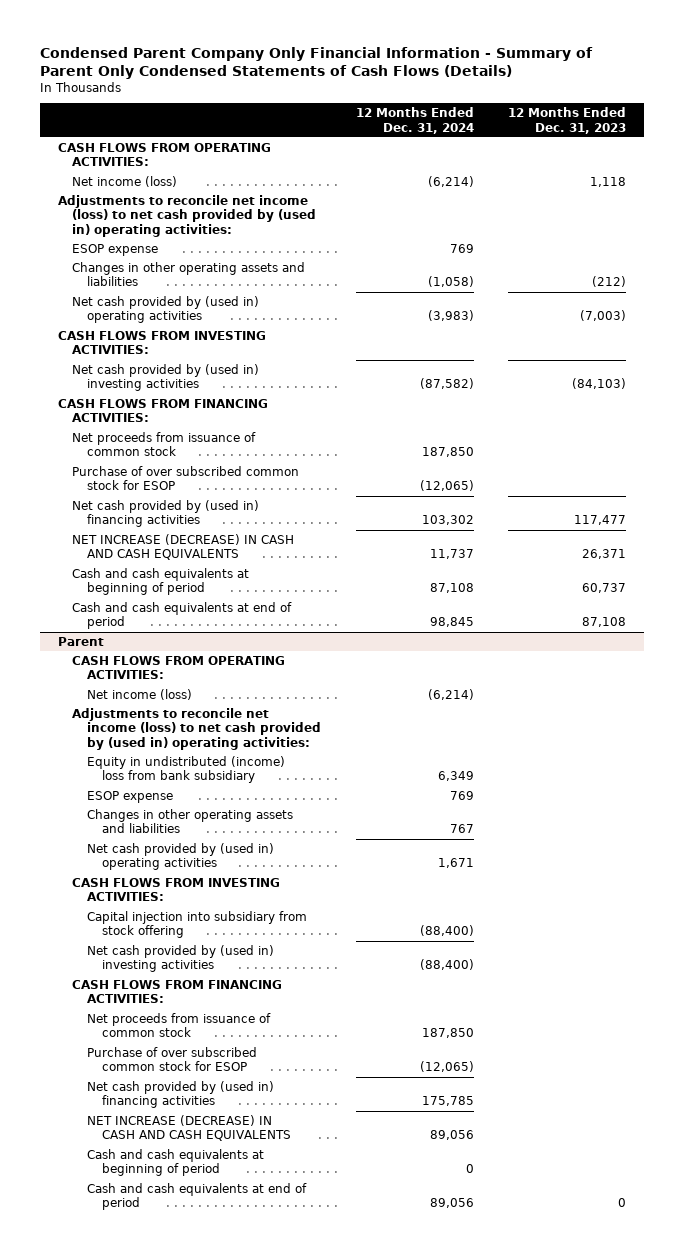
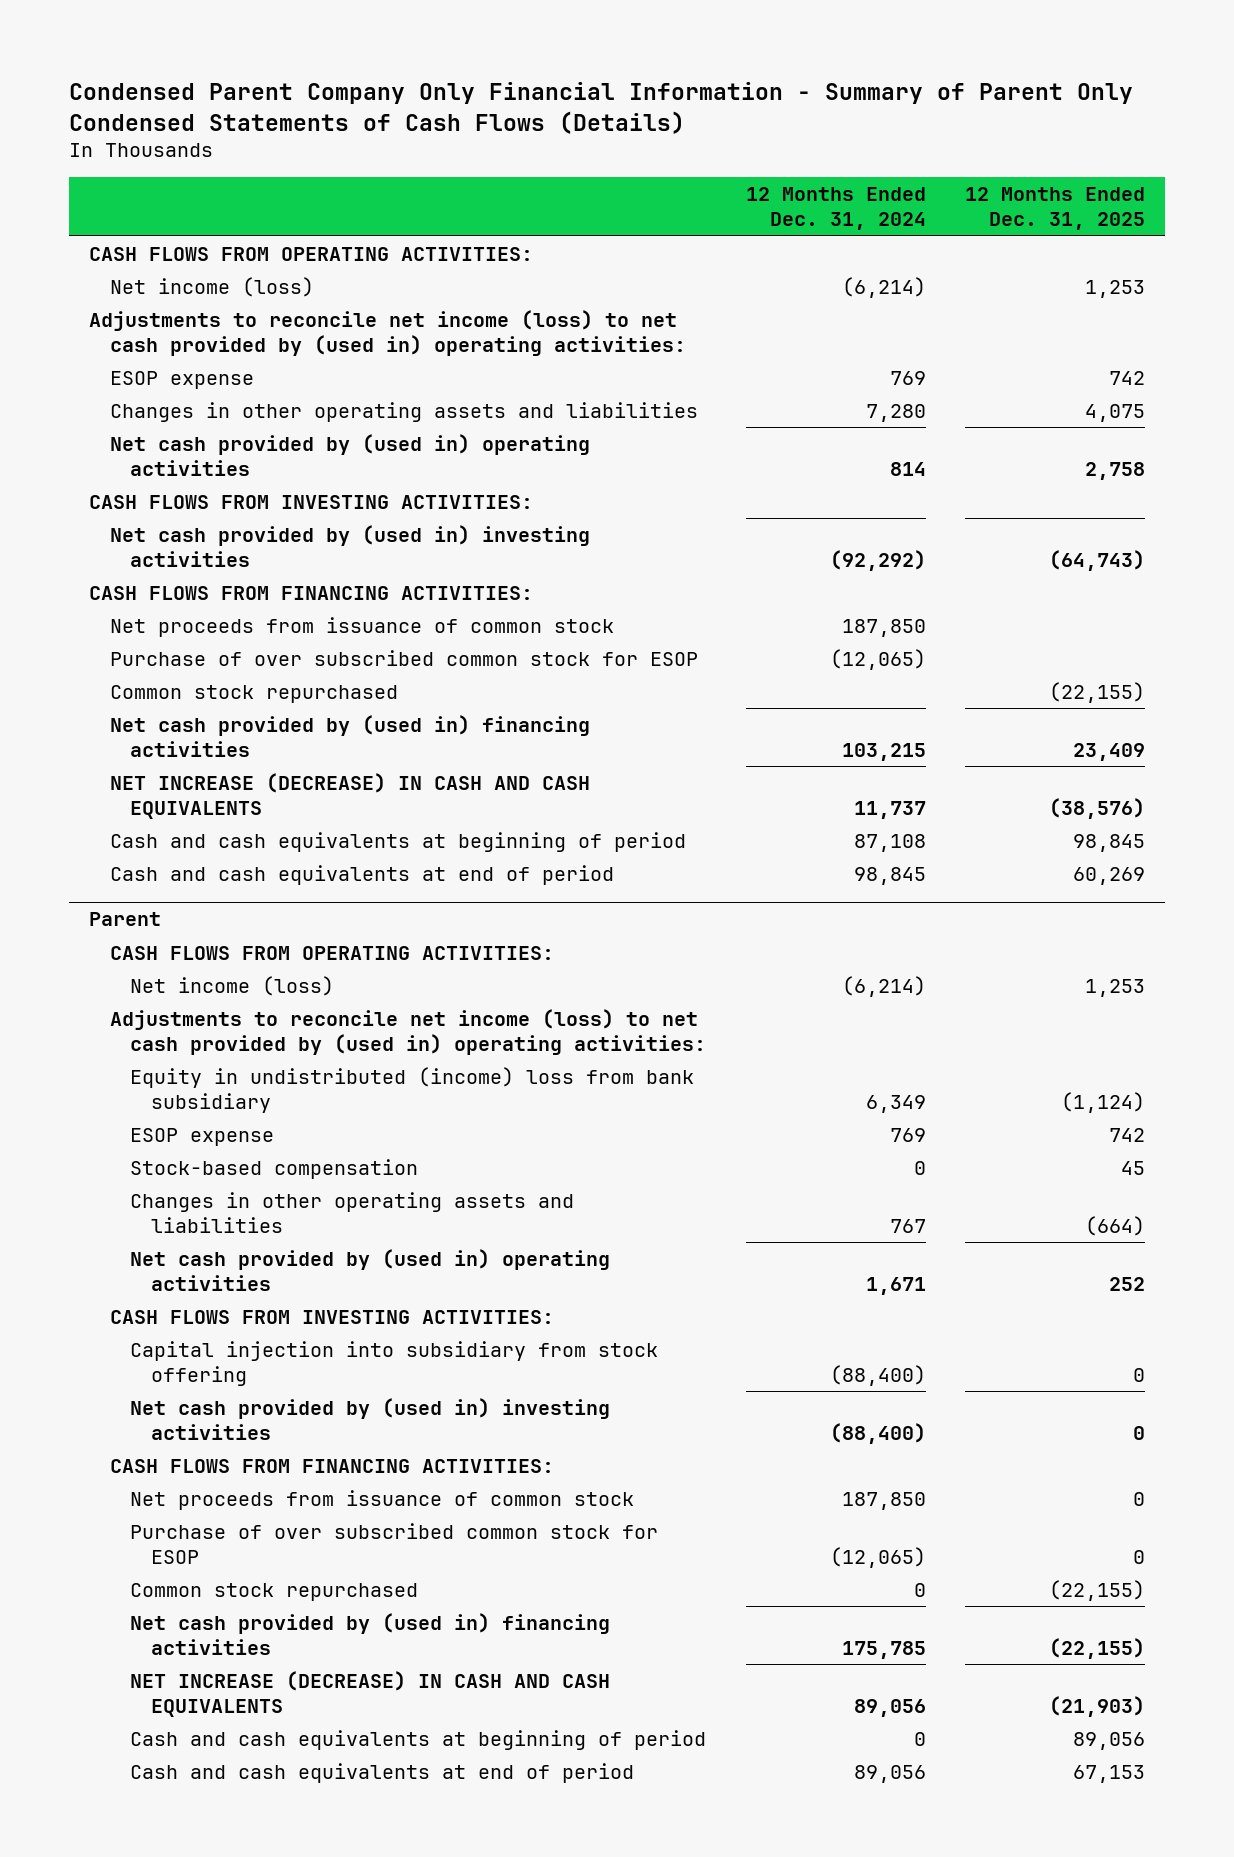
[508,107,627,134] 12 Months Ended Dec. 31, 2023 -> none
none -> [965,186,1146,231] 12 Months Ended Dec. 31, 2025
[427,276,474,288] (1,058) -> [865,403,926,422] 7,280
[427,310,474,322] (3,983) -> [889,462,926,477] 814
[419,378,474,390] (87,582) -> [829,550,926,572] (92,292)
none -> [109,684,398,703] Common stock repurchased
[421,515,474,526] 103,302 -> [841,743,926,762] 103,215
none -> [130,1158,419,1179] Stock-based compensation
none -> [130,1582,419,1601] Common stock repurchased

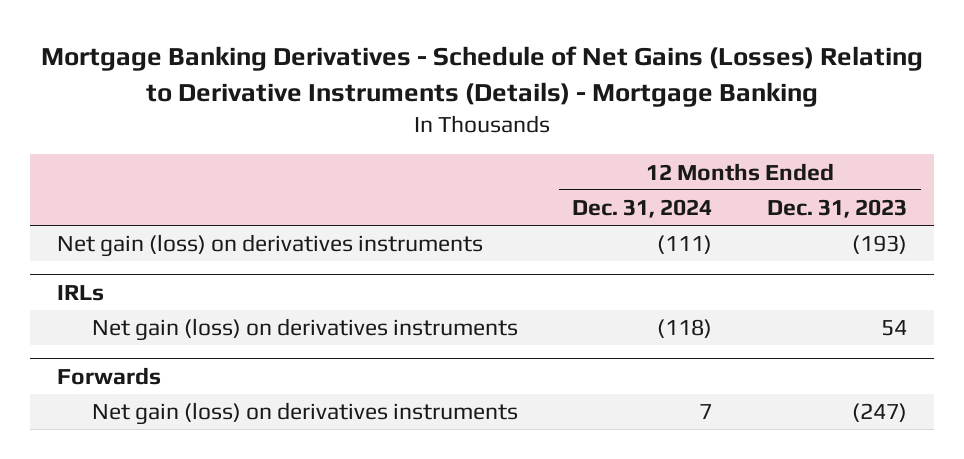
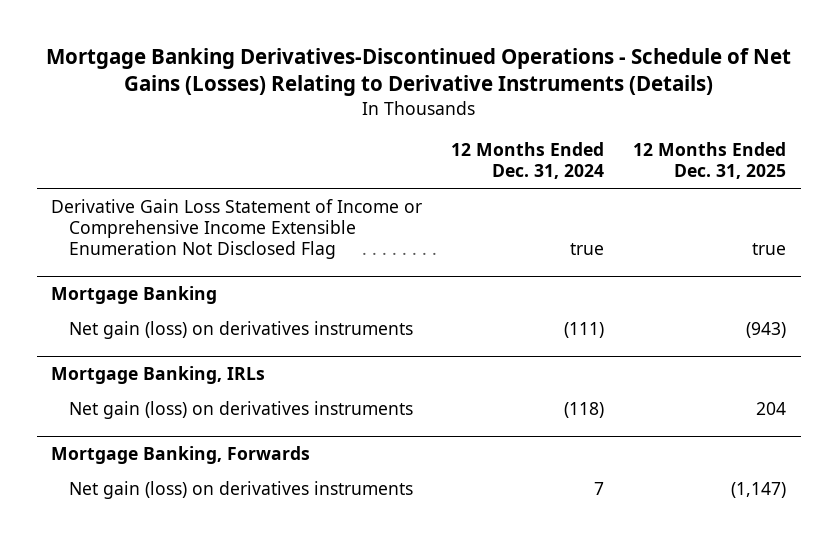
[41,46,924,107] Mortgage Banking Derivatives - Schedule of Net Gains (Losses) Relating to Derivative Instruments (Details) - Mortgage Banking -> [45,47,791,97] Mortgage Banking Derivatives-Discontinued Operations - Schedule of Net Gains (Losses) Relating to Derivative Instruments (Details)
[766,198,907,218] Dec. 31, 2023 -> none
none -> [633,142,787,180] 12 Months Ended Dec. 31, 2025
none -> [51,198,423,259] Derivative Gain Loss Statement of Income or Comprehensive Income Extensible Enumeration Not Disclosed Flag
none -> [51,286,218,305] Mortgage Banking
[57,284,105,301] IRLs -> none
none -> [51,366,266,385] Mortgage Banking, IRLs
[57,366,162,385] Forwards -> none
none -> [51,446,311,465] Mortgage Banking, Forwards

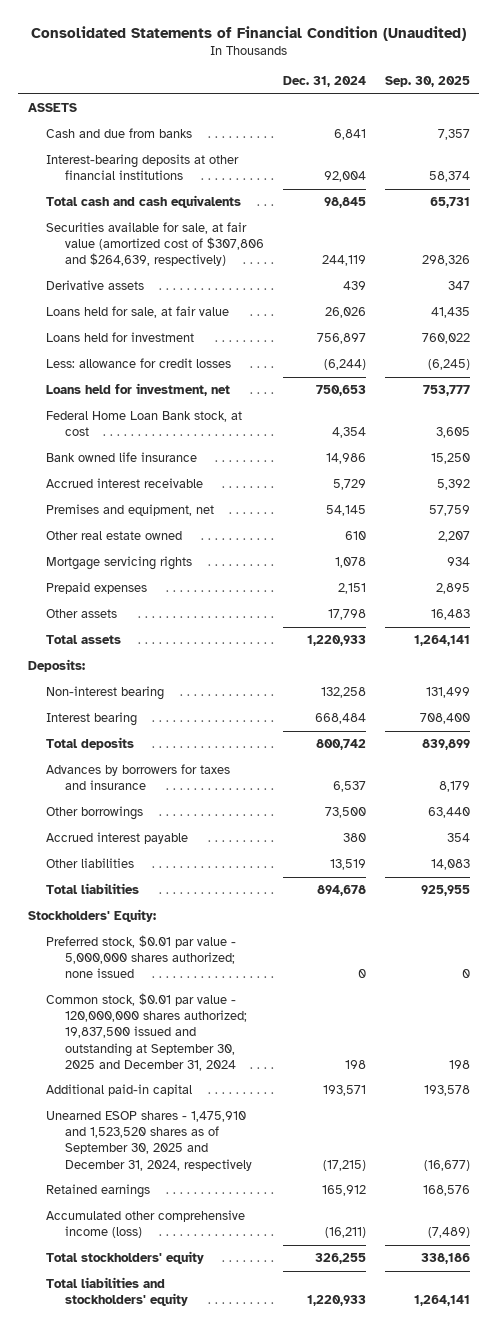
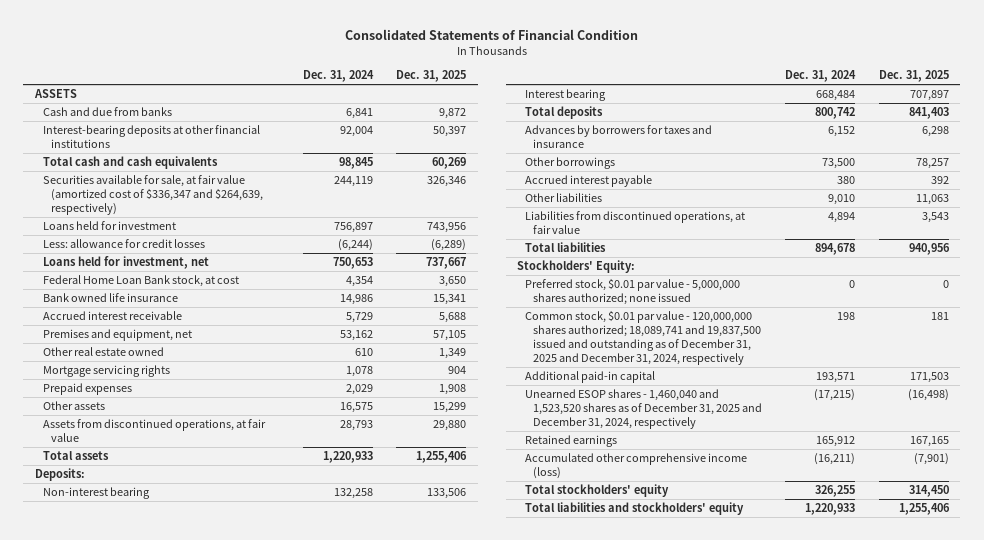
[30,25,466,41] Consolidated Statements of Financial Condition (Unaudited) -> [344,29,638,41] Consolidated Statements of Financial Condition
[384,76,470,88] Sep. 30, 2025 -> none
none -> [396,70,467,83] Dec. 31, 2025
[46,280,145,291] Derivative assets -> none
[46,306,230,319] Loans held for sale, at fair value -> none
[46,222,265,267] Securities available for sale, at fair value (amortized cost of $307,806 and $264,639, respectively) -> [42,174,263,216] Securities available for sale, at fair value (amortized cost of $336,347 and $264,639, respectively)
[326,505,367,517] 54,145 -> [339,329,373,341] 53,162
[338,583,367,595] 2,151 -> [345,383,373,395] 2,029
[328,609,367,621] 17,798 -> [339,401,373,413] 16,575
none -> [42,418,266,443] Assets from discontinued operations, at fair value
[333,781,367,793] 6,537 -> [828,125,856,137] 6,152
[330,859,367,871] 13,519 -> [828,193,856,205] 9,010
none -> [525,210,746,235] Liabilities from discontinued operations, at fair value
[46,993,248,1071] Common stock, $0.01 par value - 120,000,000 shares authorized; 19,837,500 issued and outstanding at September 30, 2025 and December 31, 2024 -> [525,309,761,366] Common stock, $0.01 par value - 120,000,000 shares authorized; 18,089,741 and 19,837,500 issued and outstanding as of December 31, 2025 and December 31, 2024, respectively
[46,1111,253,1171] Unearned ESOP shares - 1,475,910 and 1,523,520 shares as of September 30, 2025 and December 31, 2024, respectively -> [525,388,762,430] Unearned ESOP shares - 1,460,040 and 1,523,520 shares as of December 31, 2025 and December 31, 2024, respectively

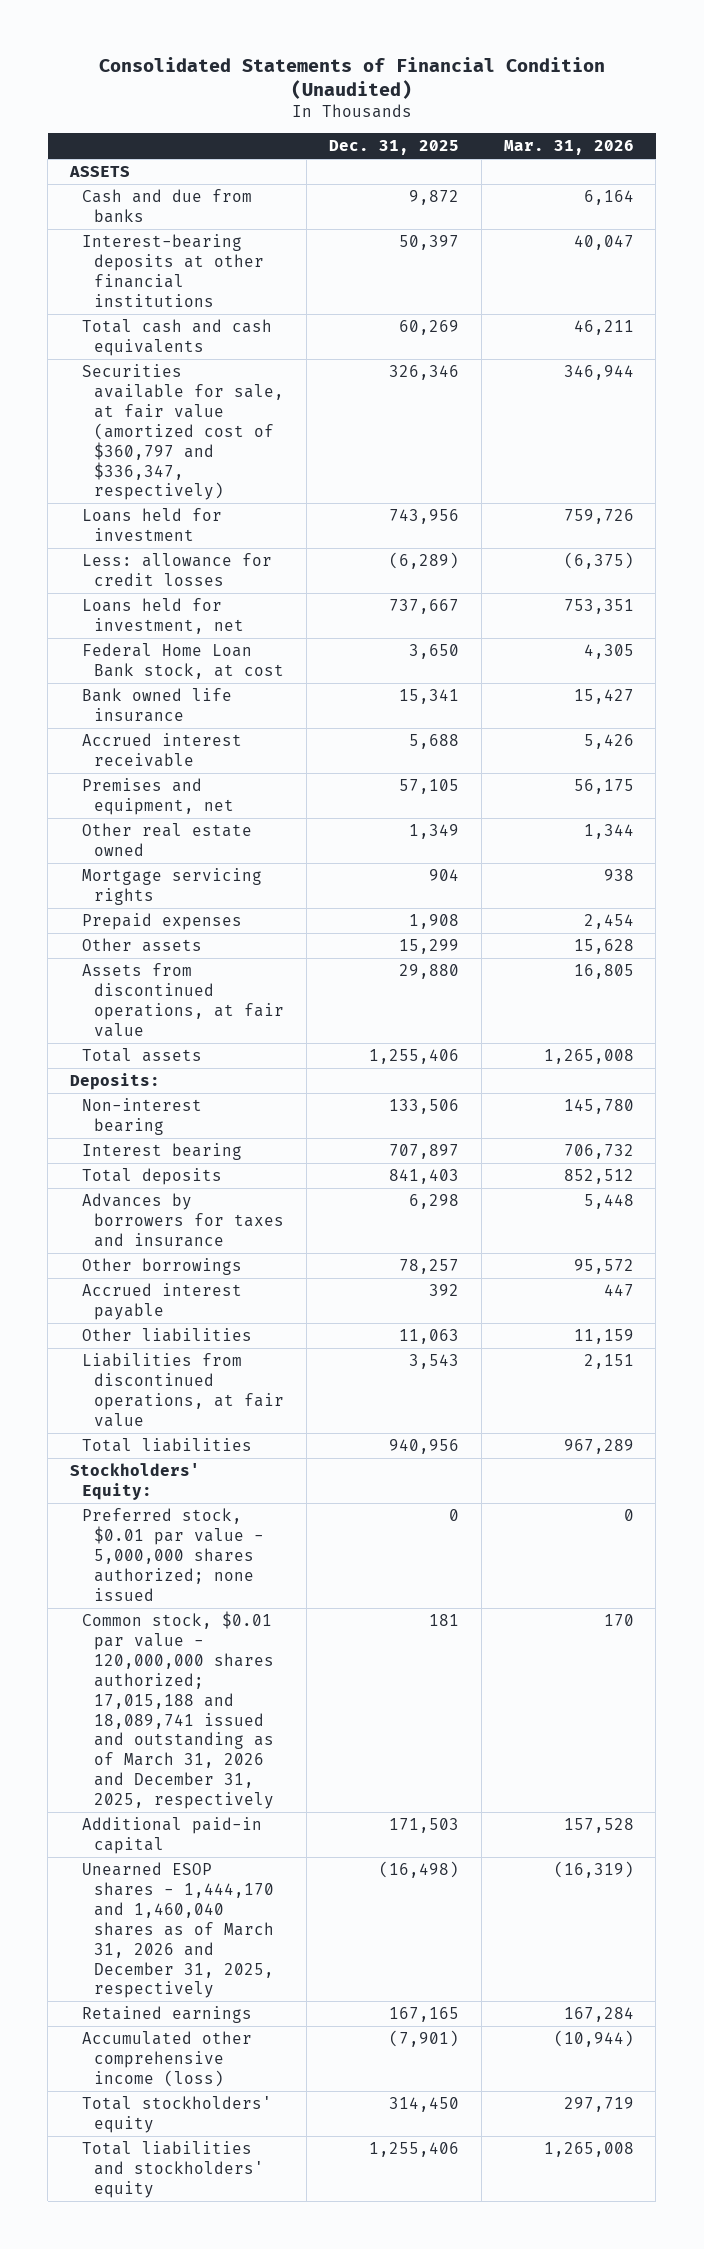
[344,29,638,41] Consolidated Statements of Financial Condition -> [98,56,605,100] Consolidated Statements of Financial Condition (Unaudited)
[302,70,374,83] Dec. 31, 2024 -> none
none -> [503,140,634,156] Mar. 31, 2026
[42,174,263,216] Securities available for sale, at fair value (amortized cost of $336,347 and $264,639, respectively) -> [82,363,285,501] Securities available for sale, at fair value (amortized cost of $360,797 and $336,347, respectively)
[525,309,761,366] Common stock, $0.01 par value - 120,000,000 shares authorized; 18,089,741 and 19,837,500 issued and outstanding as of December 31, 2025 and December 31, 2024, respectively -> [82,1610,275,1810] Common stock, $0.01 par value - 120,000,000 shares authorized; 17,015,188 and 18,089,741 issued and outstanding as of March 31, 2026 and December 31, 2025, respectively
[525,388,762,430] Unearned ESOP shares - 1,460,040 and 1,523,520 shares as of December 31, 2025 and December 31, 2024, respectively -> [82,1861,275,1999] Unearned ESOP shares - 1,444,170 and 1,460,040 shares as of March 31, 2026 and December 31, 2025, respectively

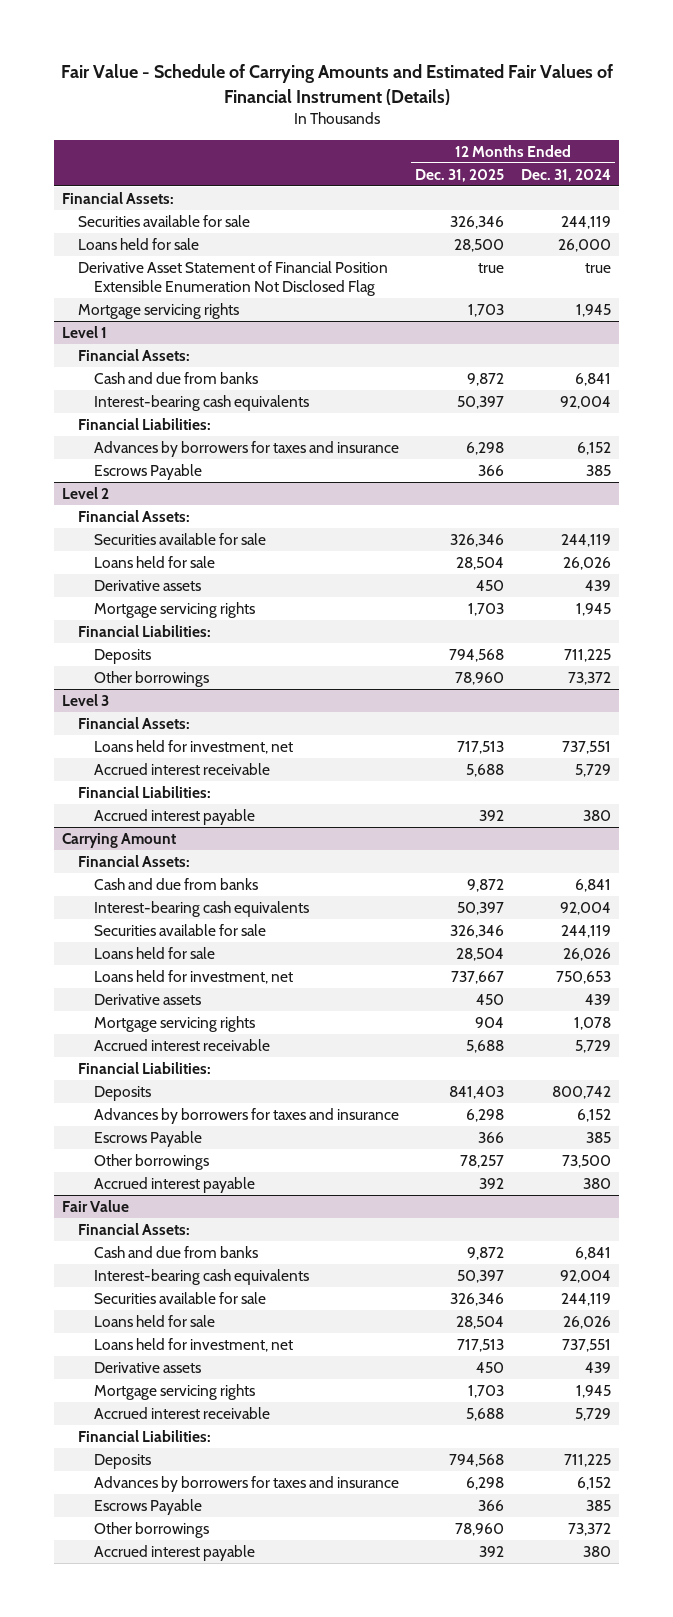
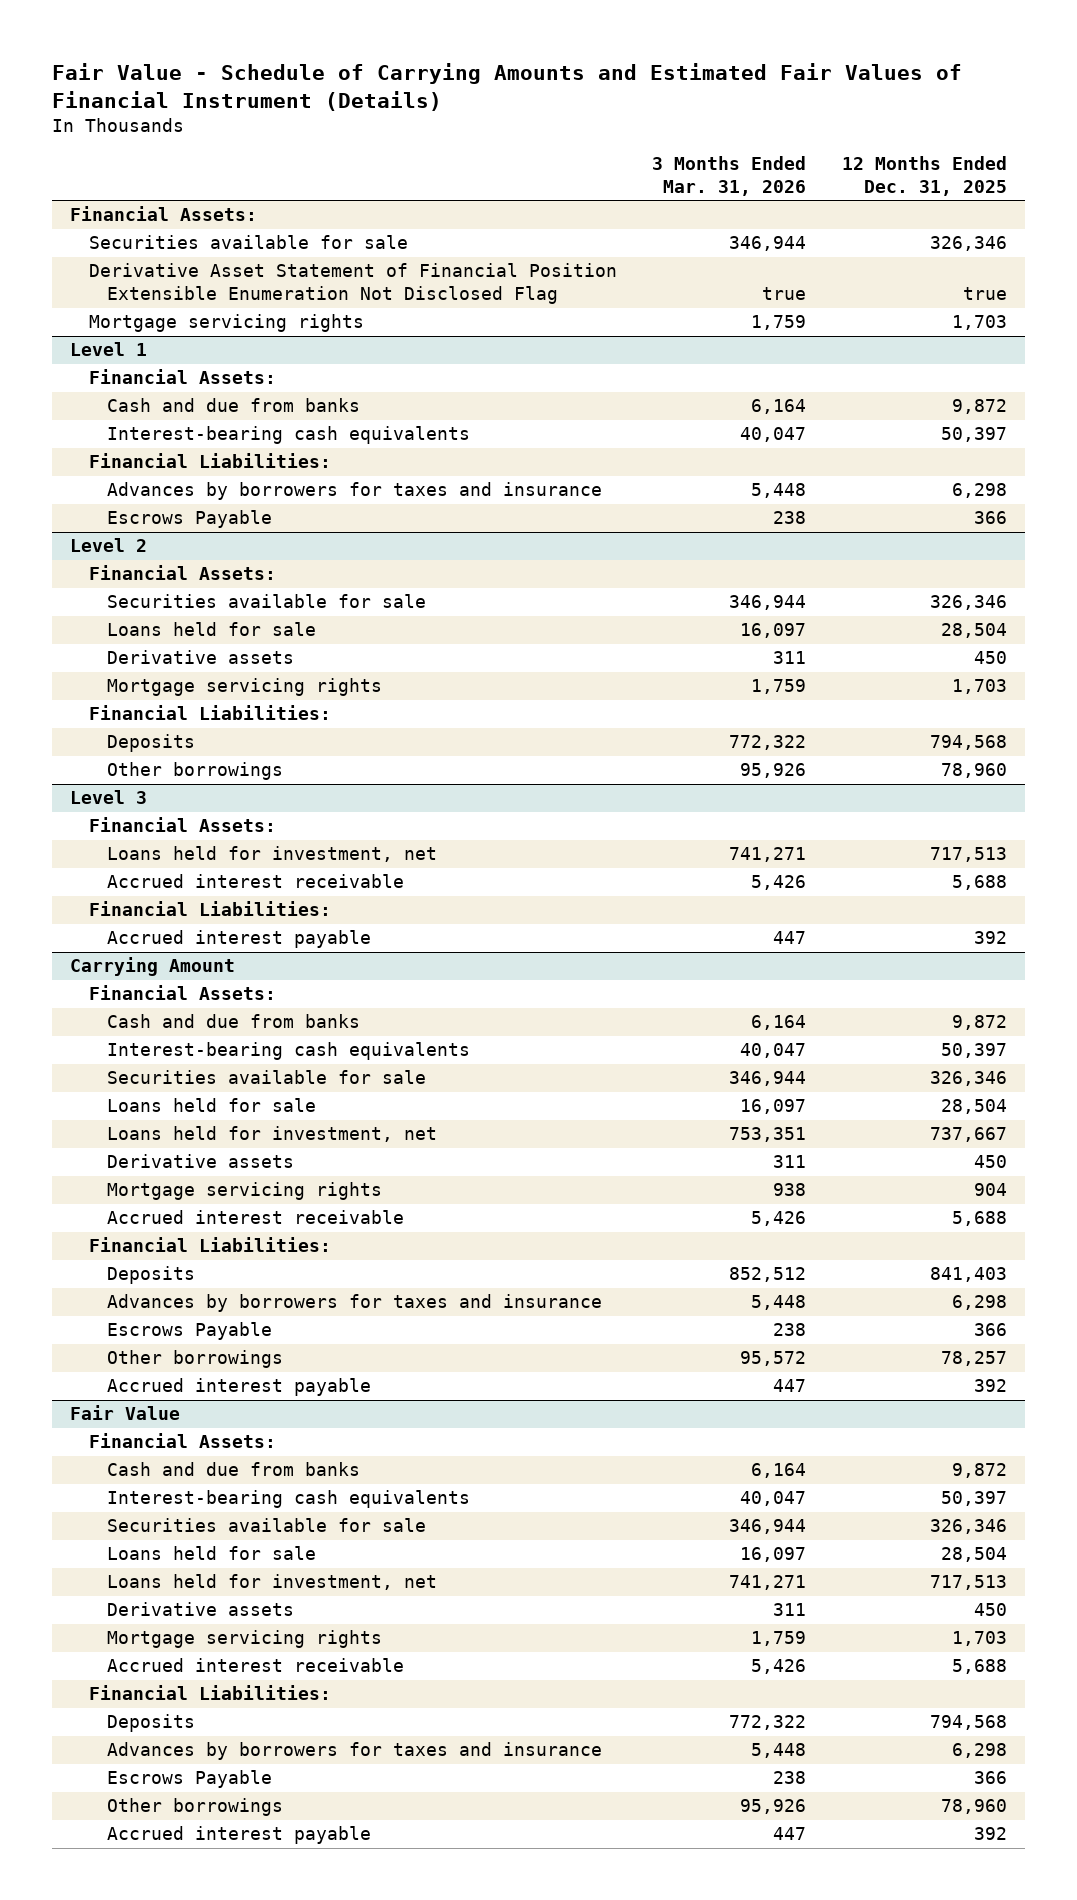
[520,168,611,182] Dec. 31, 2024 -> none
none -> [652,156,807,196] 3 Months Ended Mar. 31, 2026
[78,238,200,251] Loans held for sale -> none

